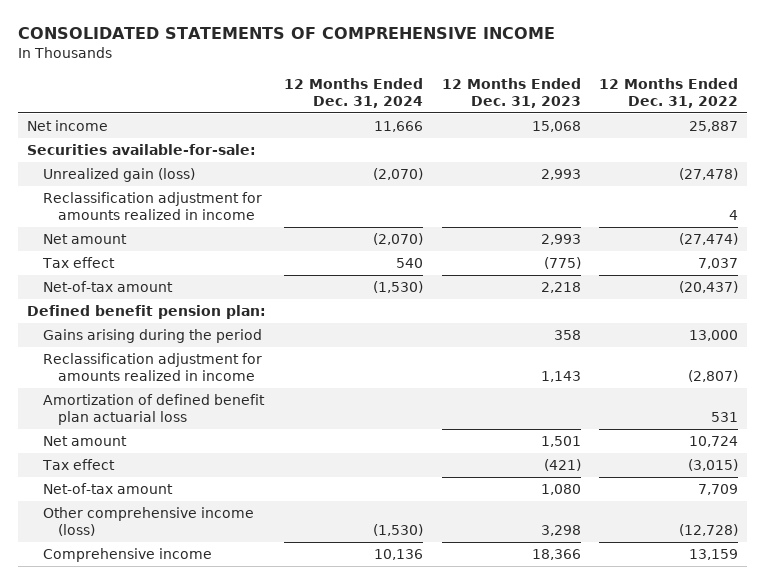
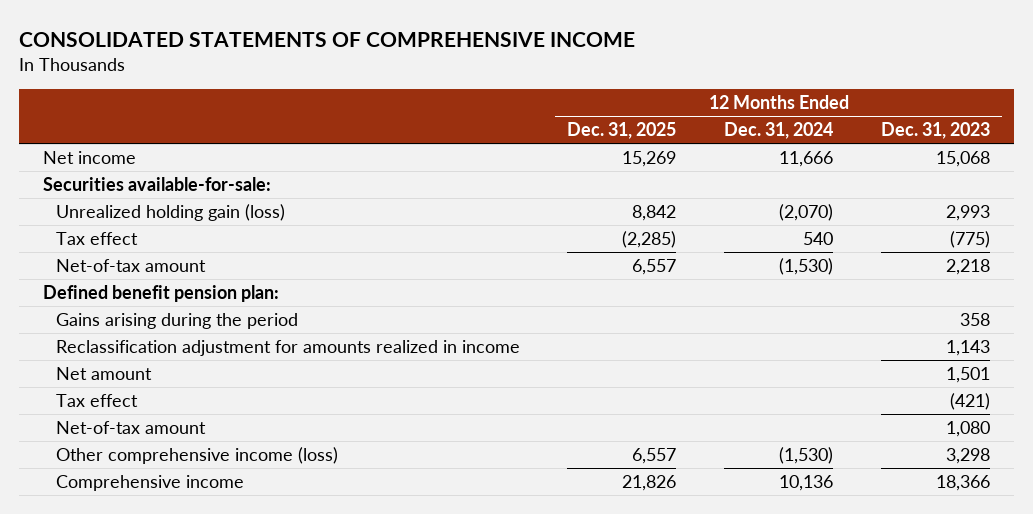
[598,77,738,108] 12 Months Ended Dec. 31, 2022 -> none
none -> [567,122,677,140] Dec. 31, 2025
[42,191,262,221] Reclassification adjustment for amounts realized in income -> none
[42,233,127,244] Net amount -> none
[42,167,195,182] Unrealized gain (loss) -> [55,203,285,221] Unrealized holding gain (loss)
[42,393,265,426] Amortization of defined benefit plan actuarial loss -> none

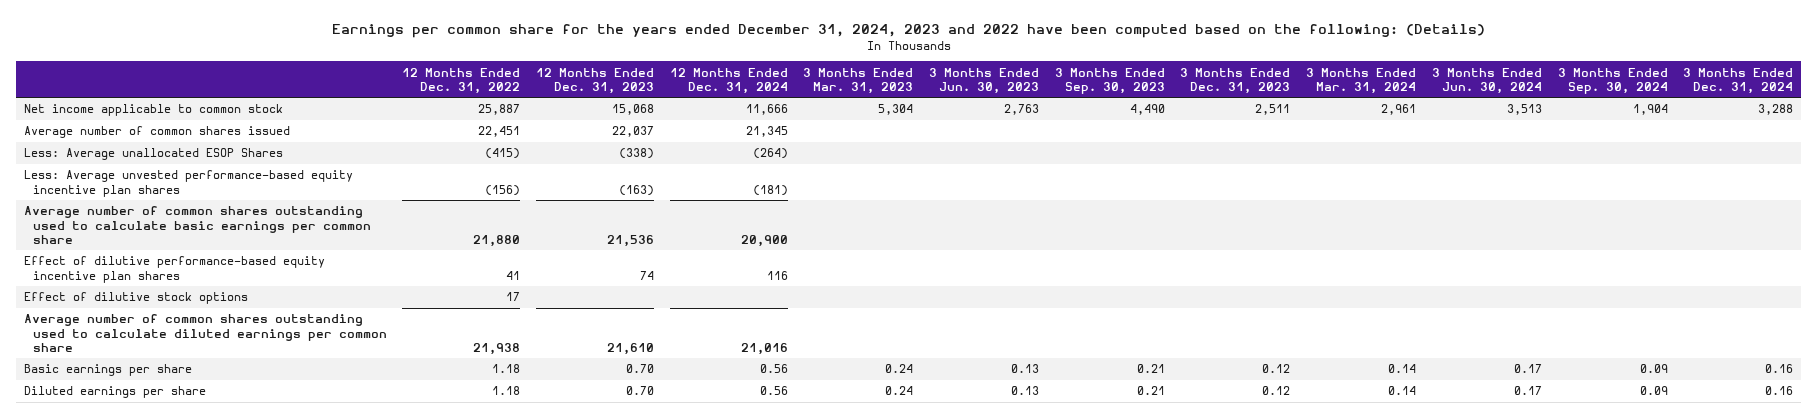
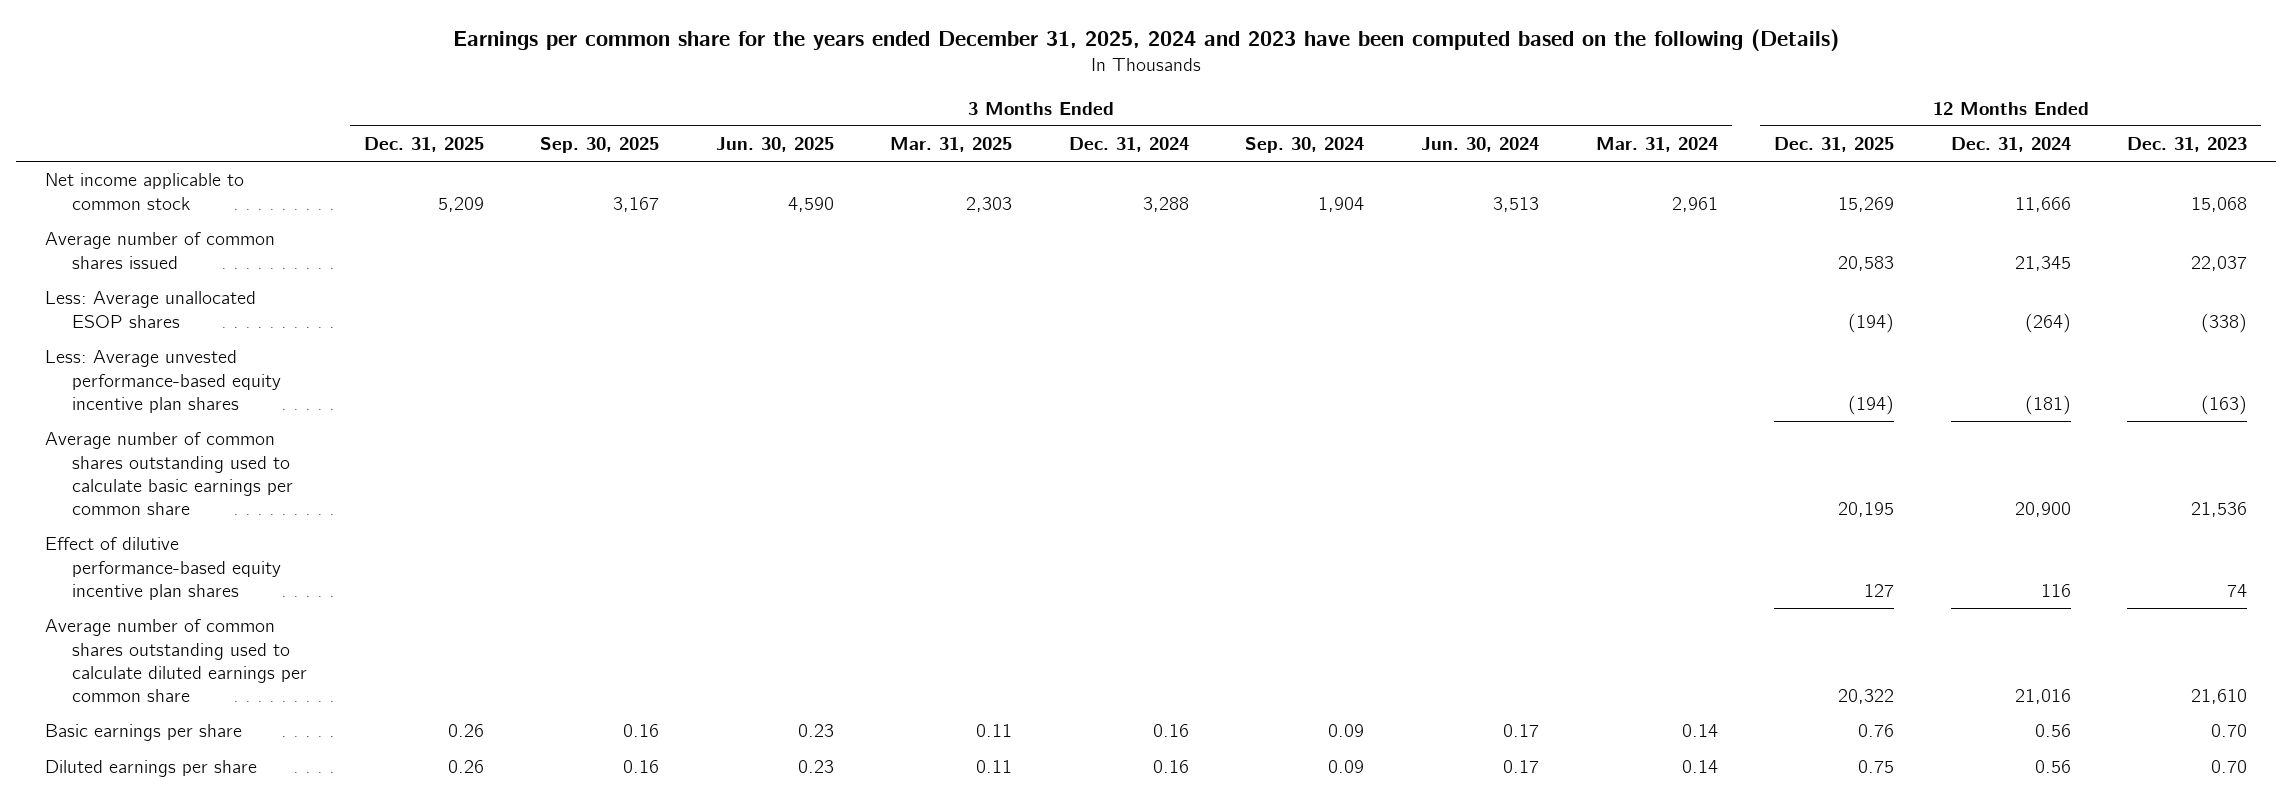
[331,24,1485,39] Earnings per common share for the years ended December 31, 2024, 2023 and 2022 have been computed based on the following: (Details) -> [452,28,1839,51] Earnings per common share for the years ended December 31, 2025, 2024 and 2023 have been computed based on the following (Details)
[402,67,521,94] 12 Months Ended Dec. 31, 2022 -> none
[803,67,914,94] 3 Months Ended Mar. 31, 2023 -> none
[929,67,1040,94] 3 Months Ended Jun. 30, 2023 -> none
[1054,67,1165,94] 3 Months Ended Sep. 30, 2023 -> none
[1180,67,1291,94] 3 Months Ended Dec. 31, 2023 -> none
none -> [363,137,484,153] Dec. 31, 2025
none -> [540,137,660,154] Sep. 30, 2025
none -> [715,137,834,153] Jun. 30, 2025
none -> [890,137,1013,153] Mar. 31, 2025
none -> [1774,137,1895,153] Dec. 31, 2025
[24,148,284,161] Less: Average unallocated ESOP Shares -> [44,291,256,328] Less: Average unallocated ESOP shares
[24,292,249,305] Effect of dilutive stock options -> none

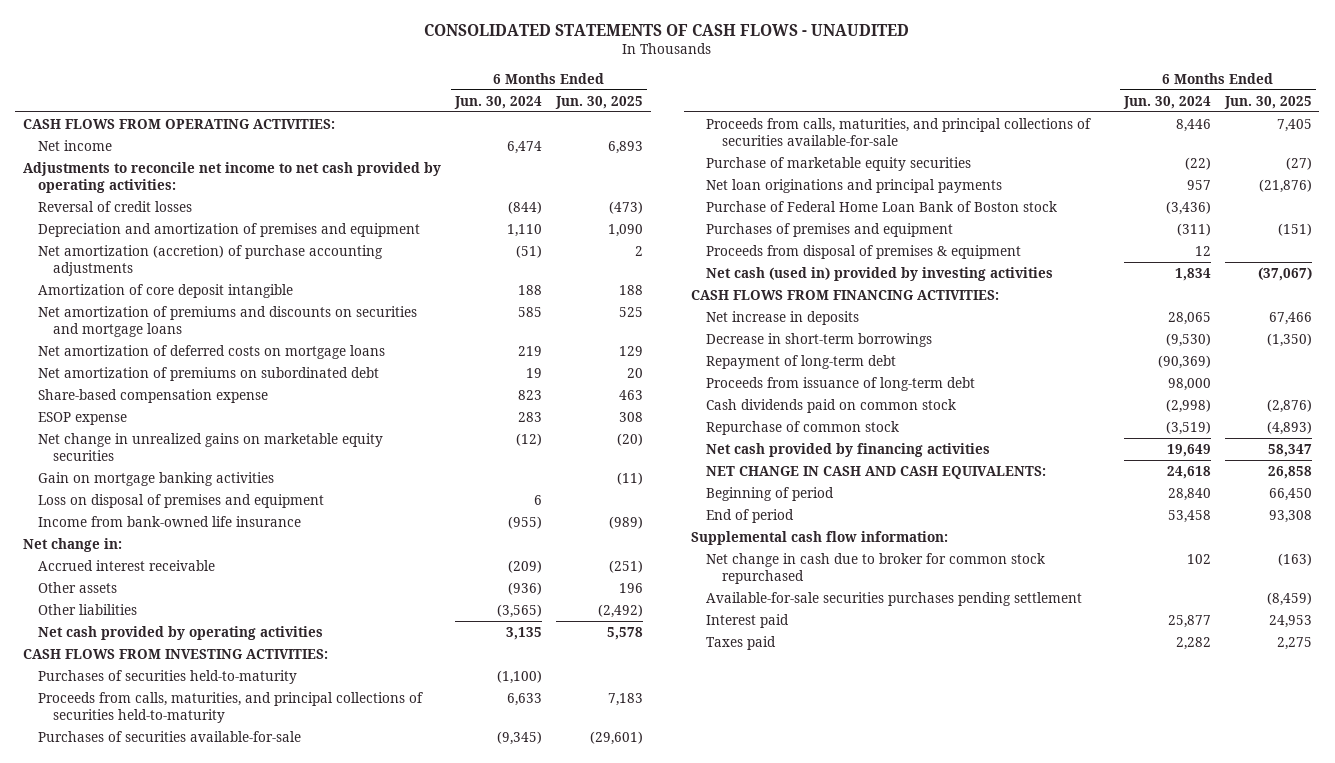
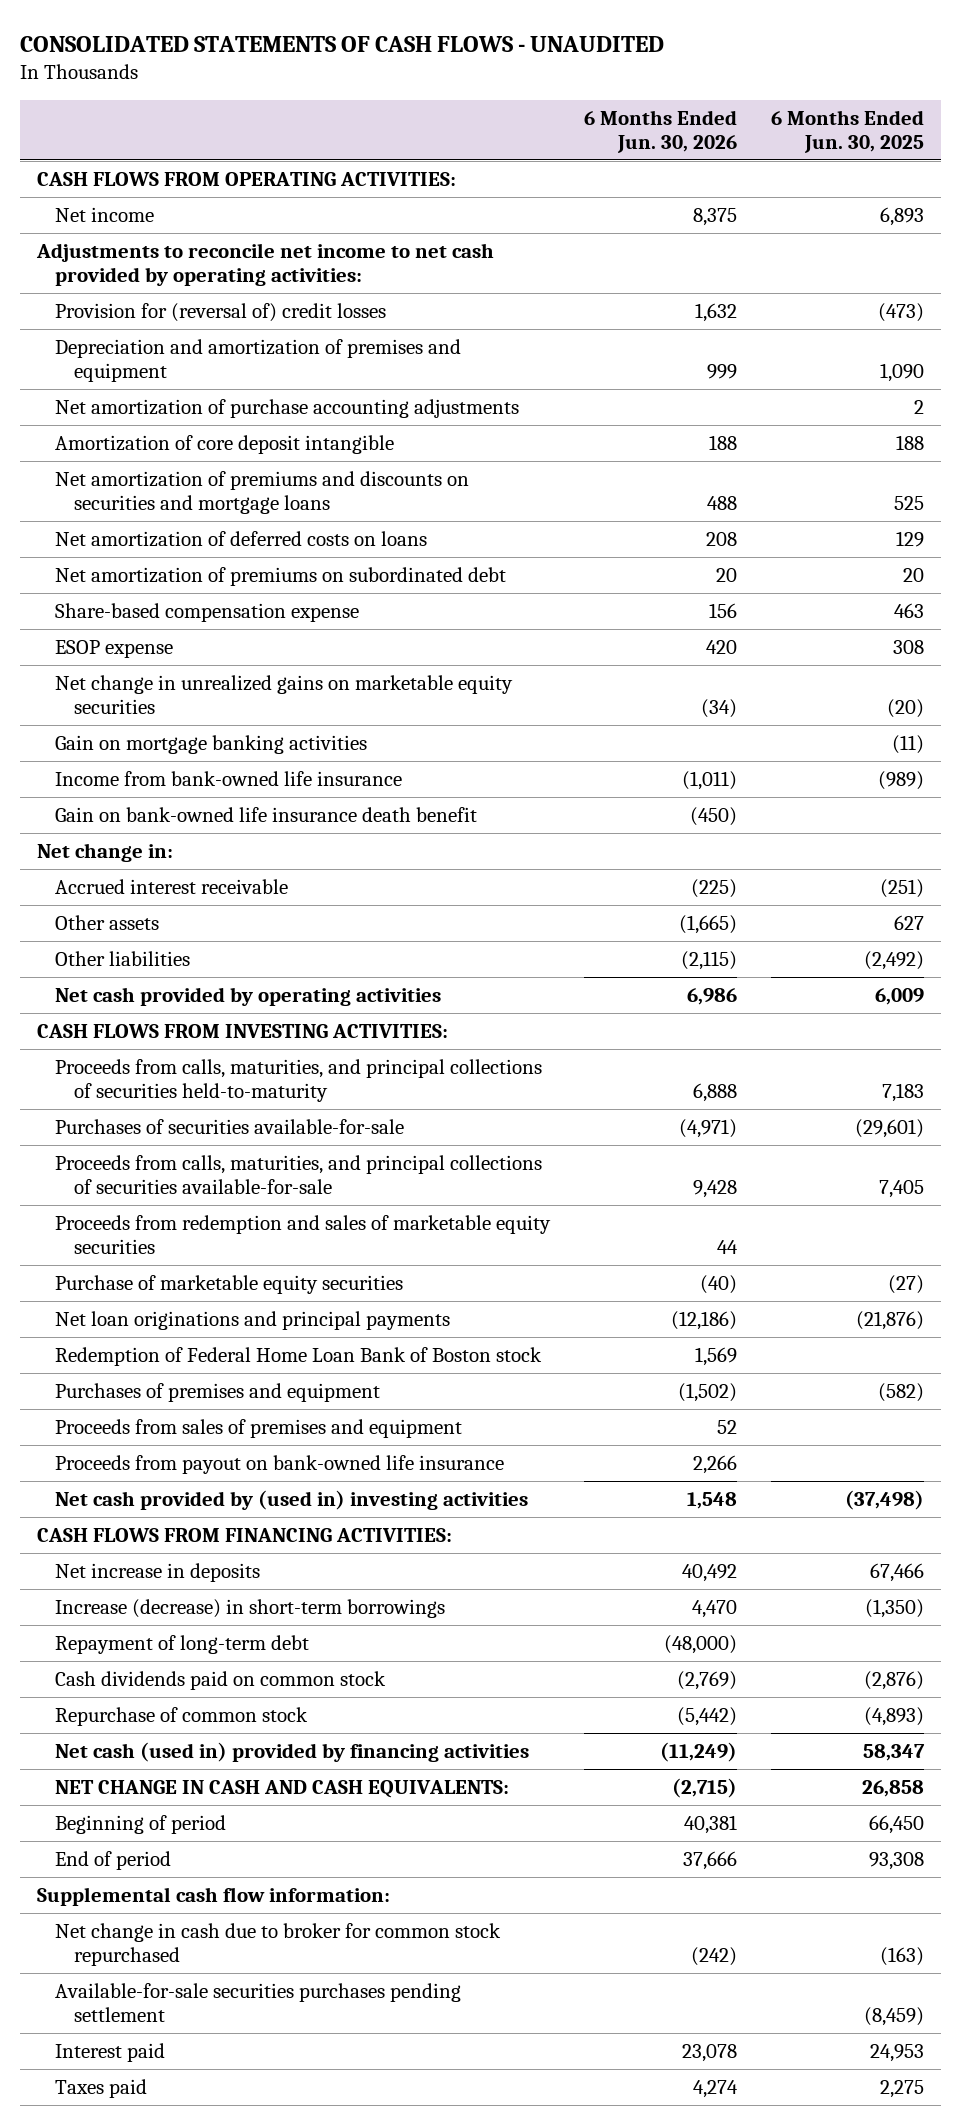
[453,95,542,109] Jun. 30, 2024 -> none
none -> [584,109,738,153] 6 Months Ended Jun. 30, 2026
[37,200,192,212] Reversal of credit losses -> [55,302,387,322] Provision for (reversal of) credit losses
[37,244,383,276] Net amortization (accretion) of purchase accounting adjustments -> [55,398,520,418] Net amortization of purchase accounting adjustments
[37,344,385,359] Net amortization of deferred costs on mortgage loans -> [55,530,428,547] Net amortization of deferred costs on loans
[37,493,324,508] Loss on disposal of premises and equipment -> none
none -> [55,806,478,822] Gain on bank-owned life insurance death benefit
[619,582,644,593] 196 -> [894,914,925,930] 627
[607,626,644,640] 5,578 -> [875,987,925,1005] 6,009
[37,669,297,684] Purchases of securities held-to-maturity -> none
none -> [55,1214,552,1254] Proceeds from redemption and sales of marketable equity securities
[706,200,1058,212] Purchase of Federal Home Loan Bank of Boston stock -> [55,1346,543,1366] Redemption of Federal Home Loan Bank of Boston stock
[1278,222,1313,236] (151) -> [878,1382,925,1402] (582)
[706,244,1022,259] Proceeds from disposal of premises & equipment -> [55,1418,463,1438] Proceeds from sales of premises and equipment
none -> [55,1454,505,1474] Proceeds from payout on bank-owned life insurance
[706,266,1054,281] Net cash (used in) provided by investing activities -> [55,1489,529,1510] Net cash provided by (used in) investing activities
[1258,266,1313,281] (37,067) -> [845,1489,925,1510] (37,498)
[706,332,933,347] Decrease in short-term borrowings -> [55,1598,446,1618] Increase (decrease) in short-term borrowings
[706,376,976,391] Proceeds from issuance of long-term debt -> none
[706,442,991,457] Net cash provided by financing activities -> [55,1741,530,1762] Net cash (used in) provided by financing activities

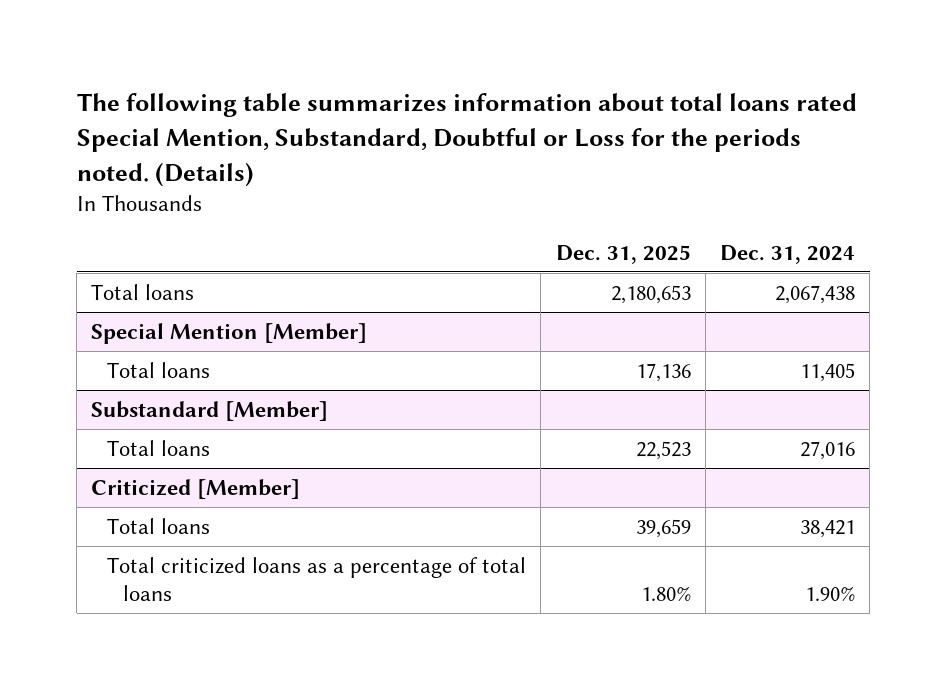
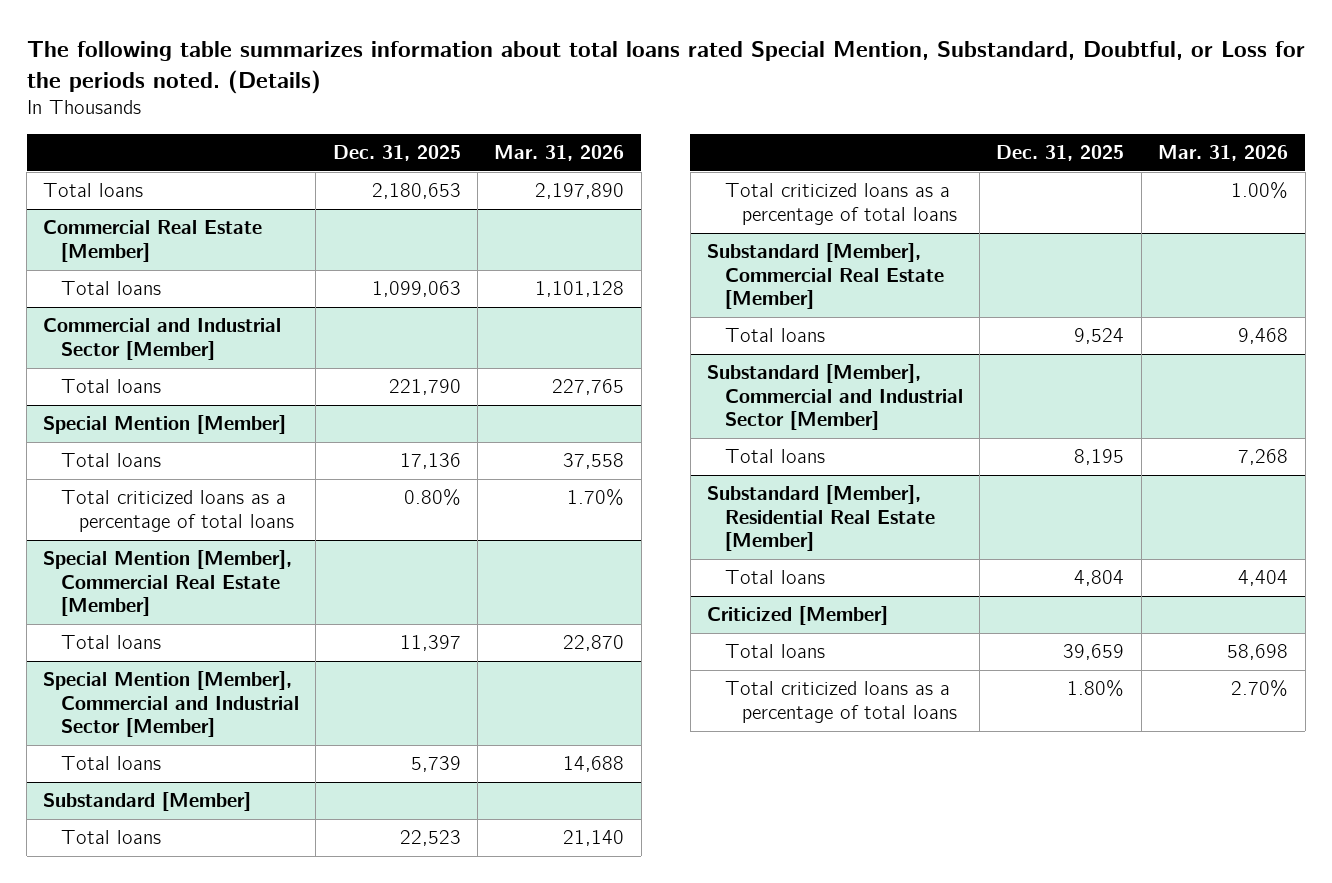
[76,93,857,187] The following table summarizes information about total loans rated Special Mention, Substandard, Doubtful or Loss for the periods noted. (Details) -> [26,41,1305,94] The following table summarizes information about total loans rated Special Mention, Substandard, Doubtful, or Loss for the periods noted. (Details)
[720,244,856,264] Dec. 31, 2024 -> none
none -> [494,145,625,162] Mar. 31, 2026
none -> [43,220,263,262] Commercial Real Estate [Member]
none -> [61,281,162,296] Total loans
none -> [43,318,282,360] Commercial and Industrial Sector [Member]
none -> [61,379,162,394] Total loans
none -> [61,490,294,532] Total criticized loans as a percentage of total loans
none -> [43,550,293,617] Special Mention [Member], Commercial Real Estate [Member]
none -> [61,635,162,650] Total loans
none -> [43,671,300,738] Special Mention [Member], Commercial and Industrial Sector [Member]
none -> [61,756,162,771] Total loans
none -> [724,183,958,225] Total criticized loans as a percentage of total loans
none -> [707,243,944,310] Substandard [Member], Commercial Real Estate [Member]
none -> [724,328,825,343] Total loans
none -> [707,364,963,431] Substandard [Member], Commercial and Industrial Sector [Member]
none -> [724,449,825,464] Total loans
none -> [707,485,935,552] Substandard [Member], Residential Real Estate [Member]
none -> [724,570,825,585] Total loans

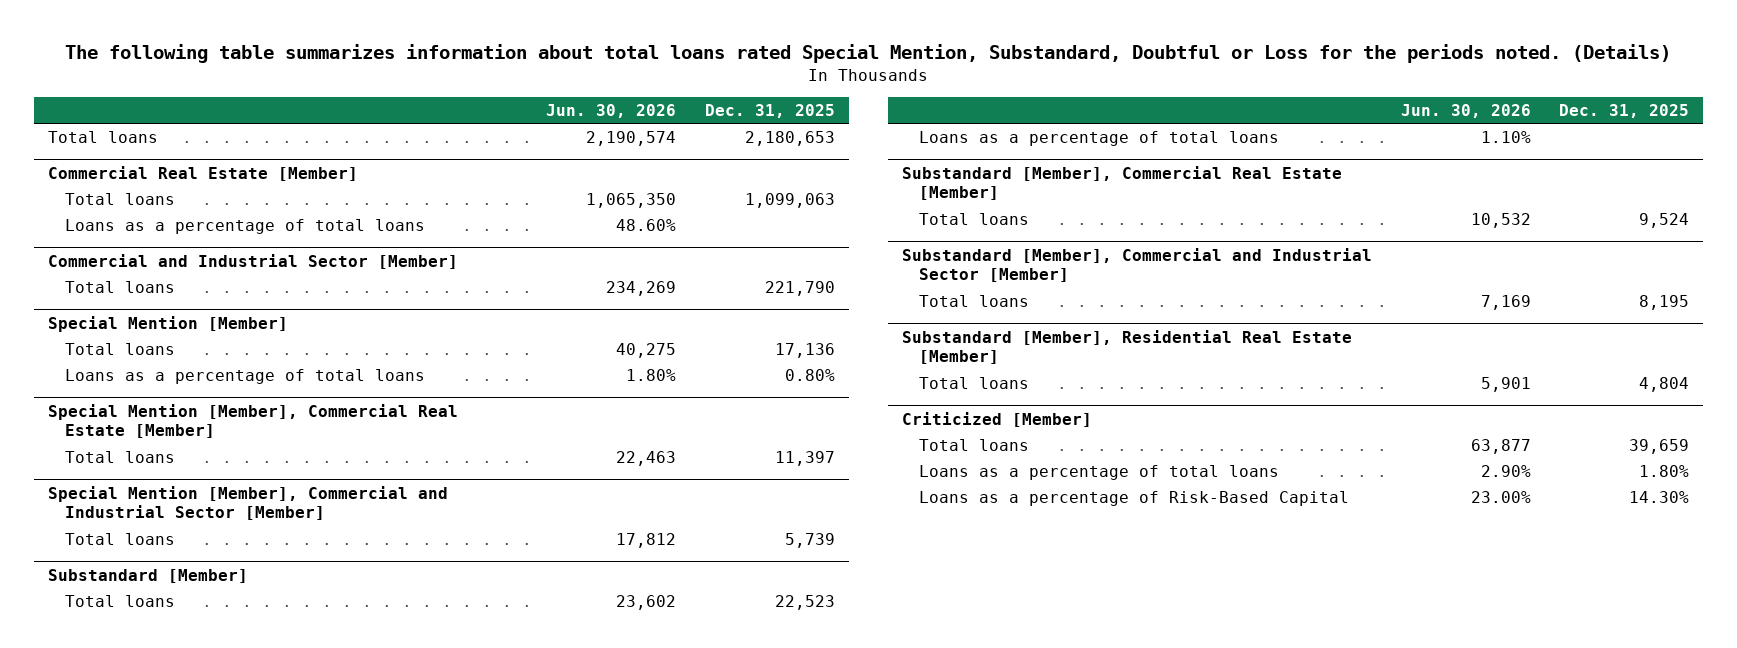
[26,41,1305,94] The following table summarizes information about total loans rated Special Mention, Substandard, Doubtful, or Loss for the periods noted. (Details) -> [65,44,1672,64] The following table summarizes information about total loans rated Special Mention, Substandard, Doubtful or Loss for the periods noted. (Details)
[494,145,625,162] Mar. 31, 2026 -> none
none -> [546,103,677,118] Jun. 30, 2026
none -> [64,219,425,235] Loans as a percentage of total loans
[61,490,294,532] Total criticized loans as a percentage of total loans -> [64,369,425,385] Loans as a percentage of total loans
[724,183,958,225] Total criticized loans as a percentage of total loans -> [918,131,1279,147] Loans as a percentage of total loans
[724,681,958,723] Total criticized loans as a percentage of total loans -> [918,465,1279,481] Loans as a percentage of total loans
none -> [918,491,1349,507] Loans as a percentage of Risk-Based Capital

